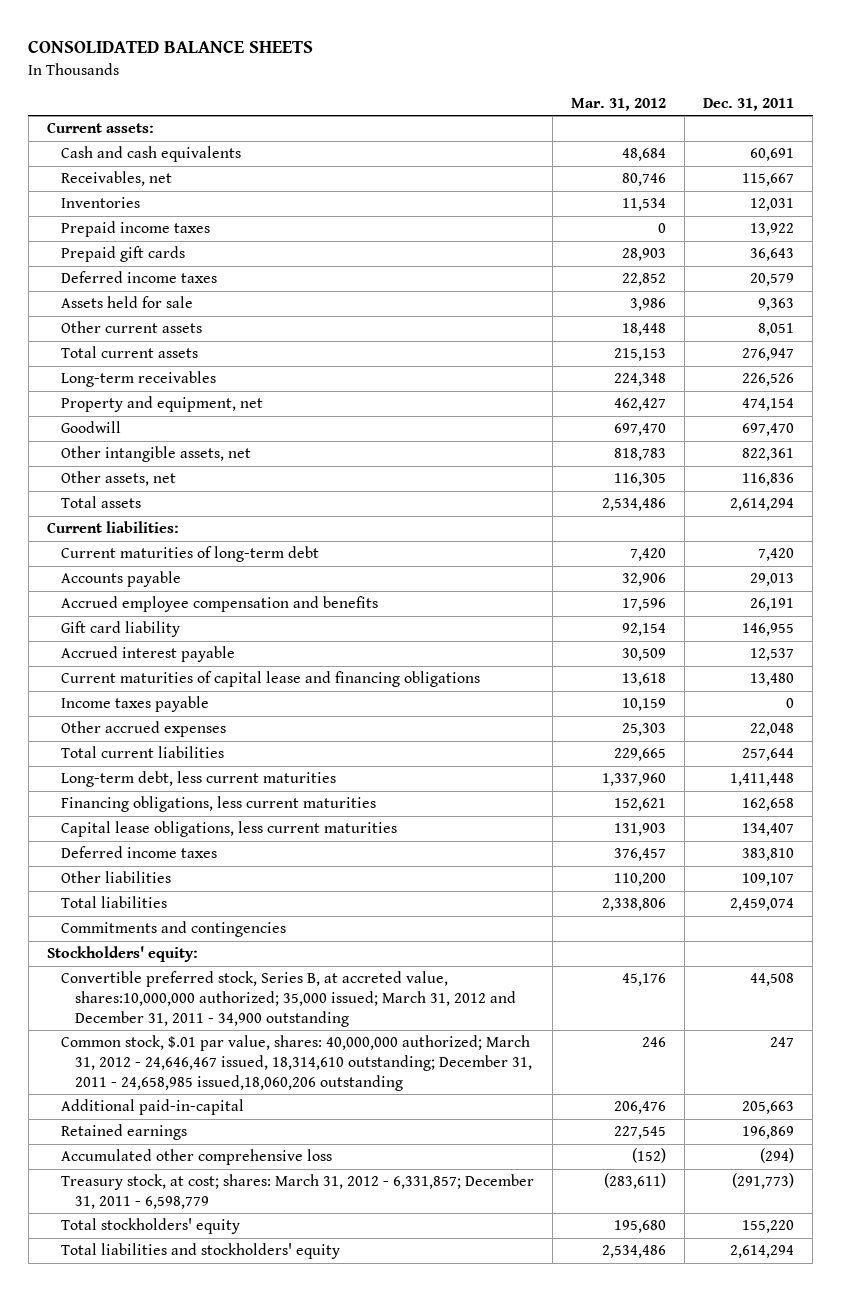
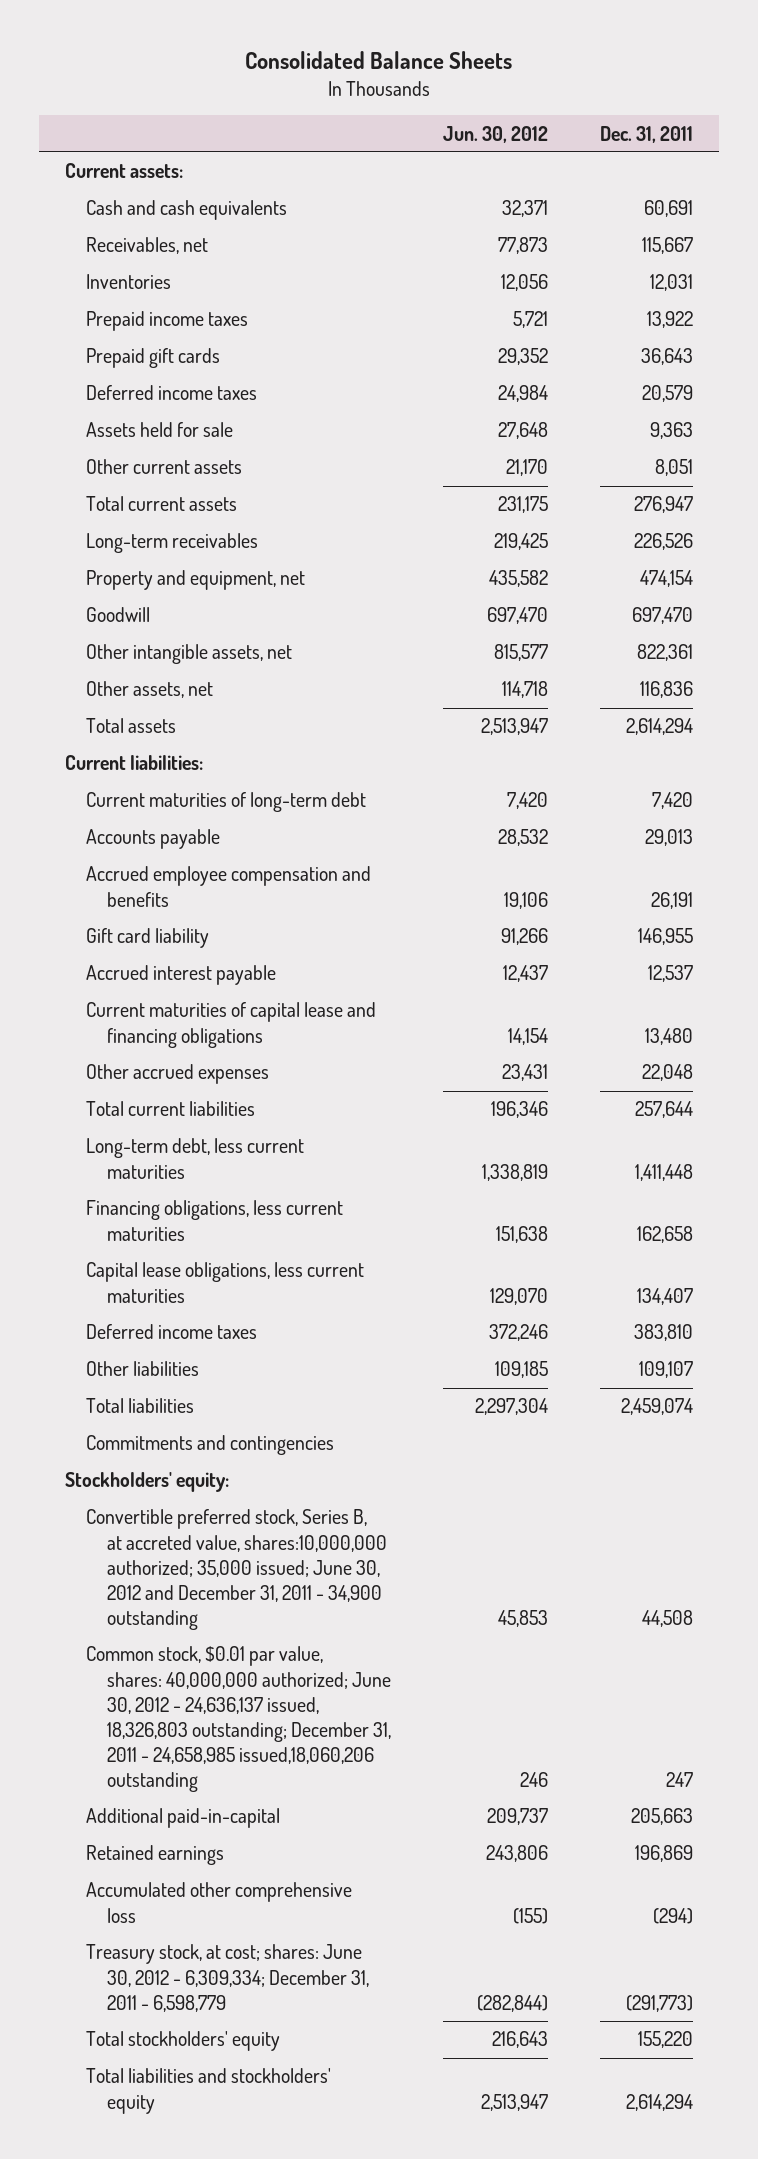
[28,40,314,54] CONSOLIDATED BALANCE SHEETS -> [245,51,513,70] Consolidated Balance Sheets
[571,98,667,112] Mar. 31, 2012 -> none
none -> [443,125,549,143] Jun. 30, 2012
[60,696,209,713] Income taxes payable -> none
[60,971,516,1027] Convertible preferred stock, Series B, at accreted value, shares:10,000,000 authorized; 35,000 issued; March 31, 2012 and December 31, 2011 - 34,900 outstanding -> [85,1509,387,1630] Convertible preferred stock, Series B, at accreted value, shares:10,000,000 authorized; 35,000 issued; June 30, 2012 and December 31, 2011 - 34,900 outstanding
[60,1035,532,1091] Common stock, $.01 par value, shares: 40,000,000 authorized; March 31, 2012 - 24,646,467 issued, 18,314,610 outstanding; December 31, 2011 - 24,658,985 issued,18,060,206 outstanding -> [85,1646,391,1792] Common stock, $0.01 par value, shares: 40,000,000 authorized; June 30, 2012 - 24,636,137 issued, 18,326,803 outstanding; December 31, 2011 - 24,658,985 issued,18,060,206 outstanding
[60,1174,534,1209] Treasury stock, at cost; shares: March 31, 2012 - 6,331,857; December 31, 2011 - 6,598,779 -> [85,1944,369,2012] Treasury stock, at cost; shares: June 30, 2012 - 6,309,334; December 31, 2011 - 6,598,779

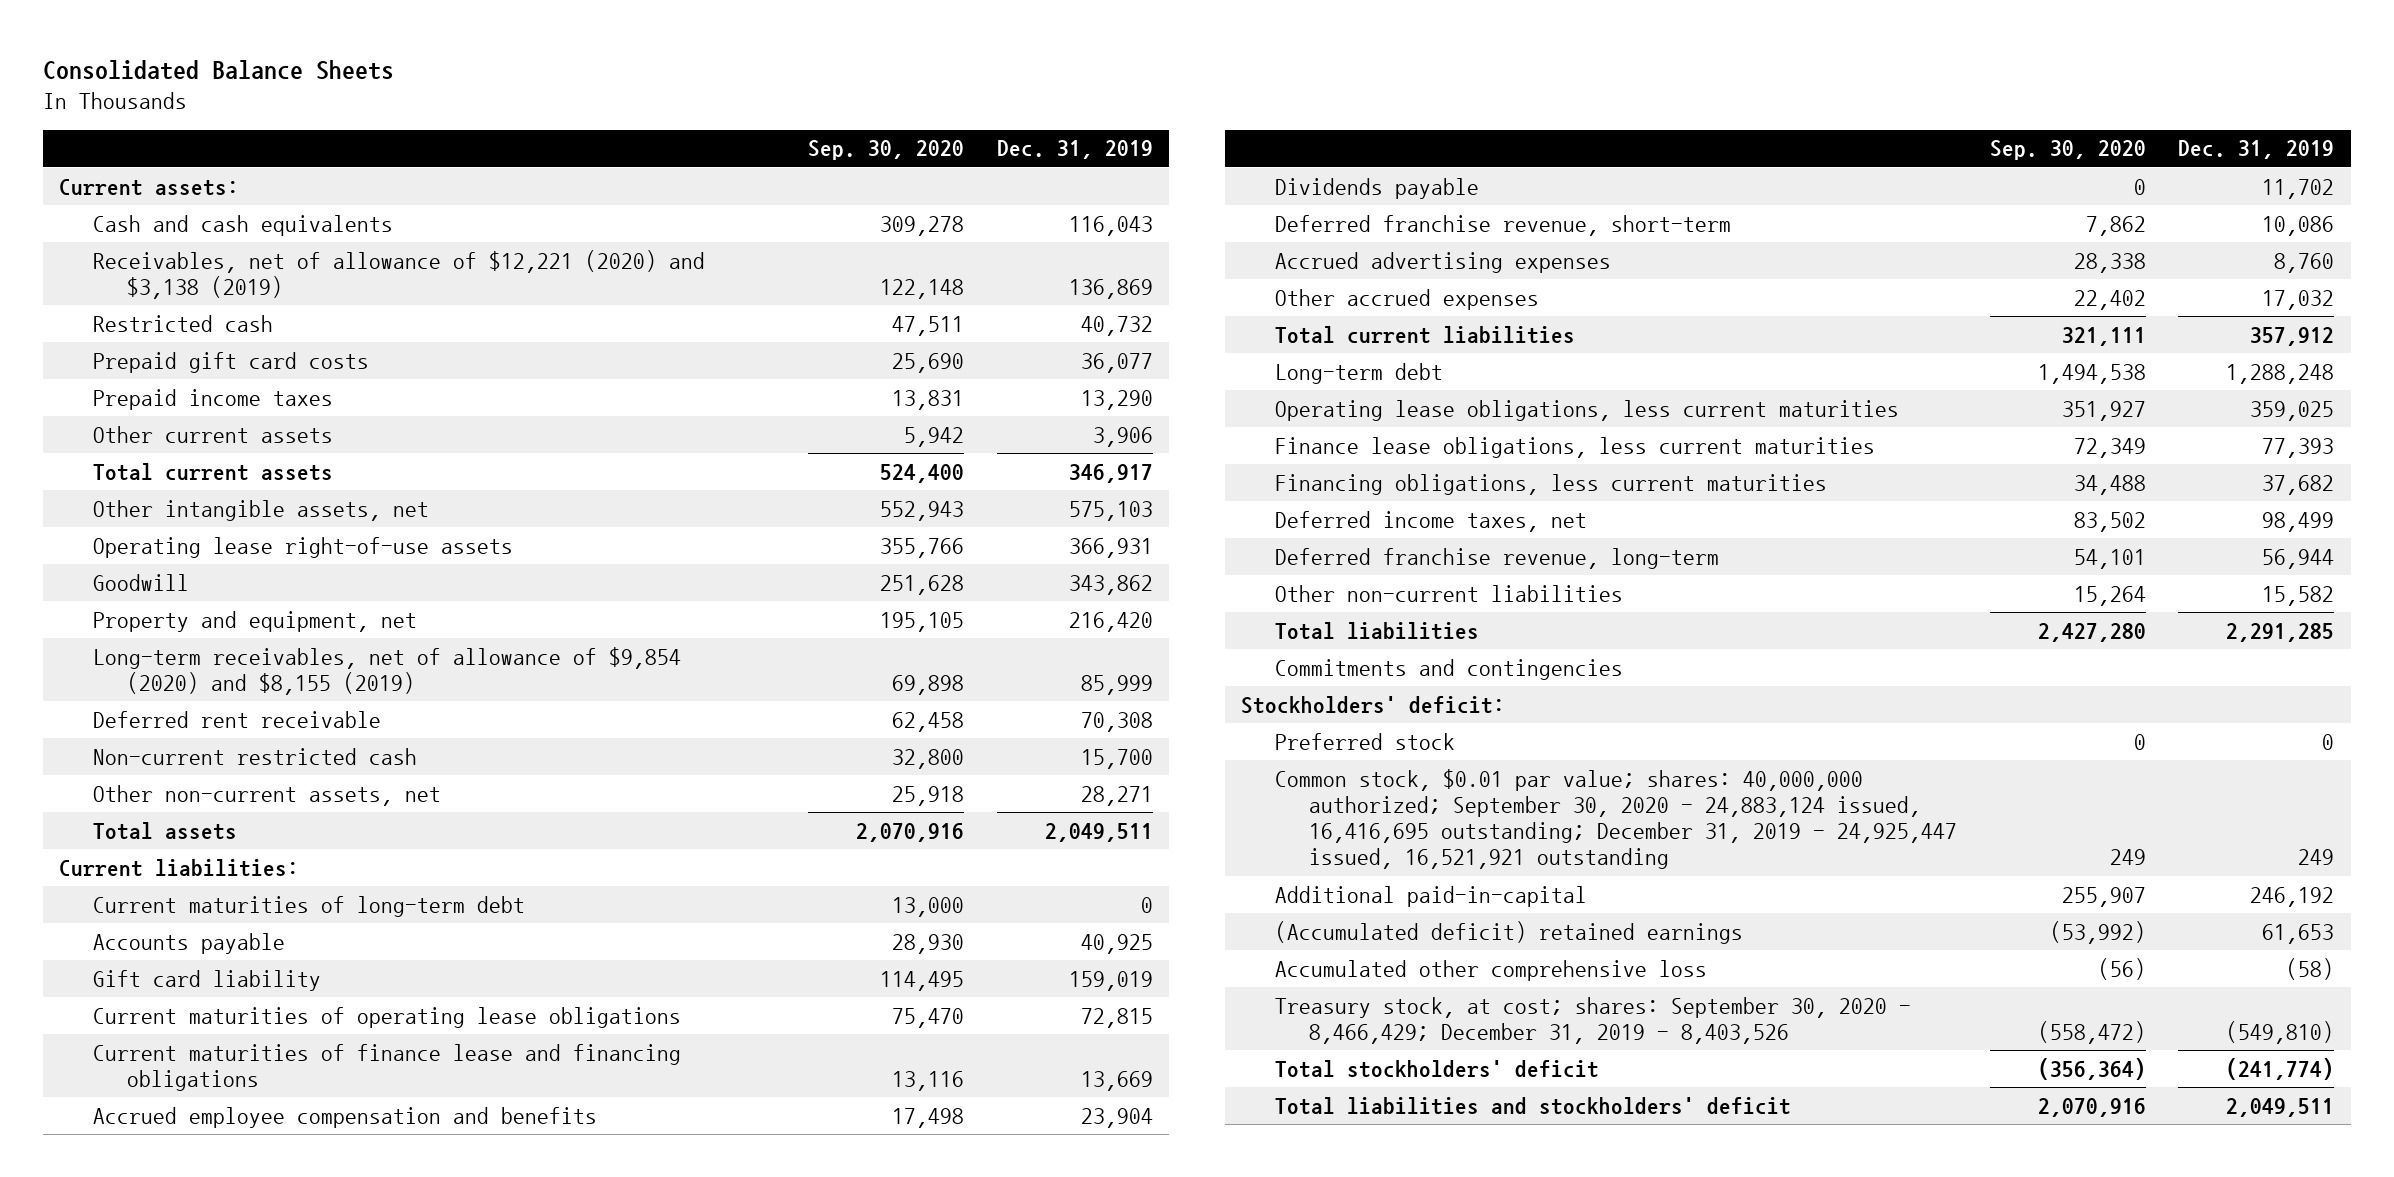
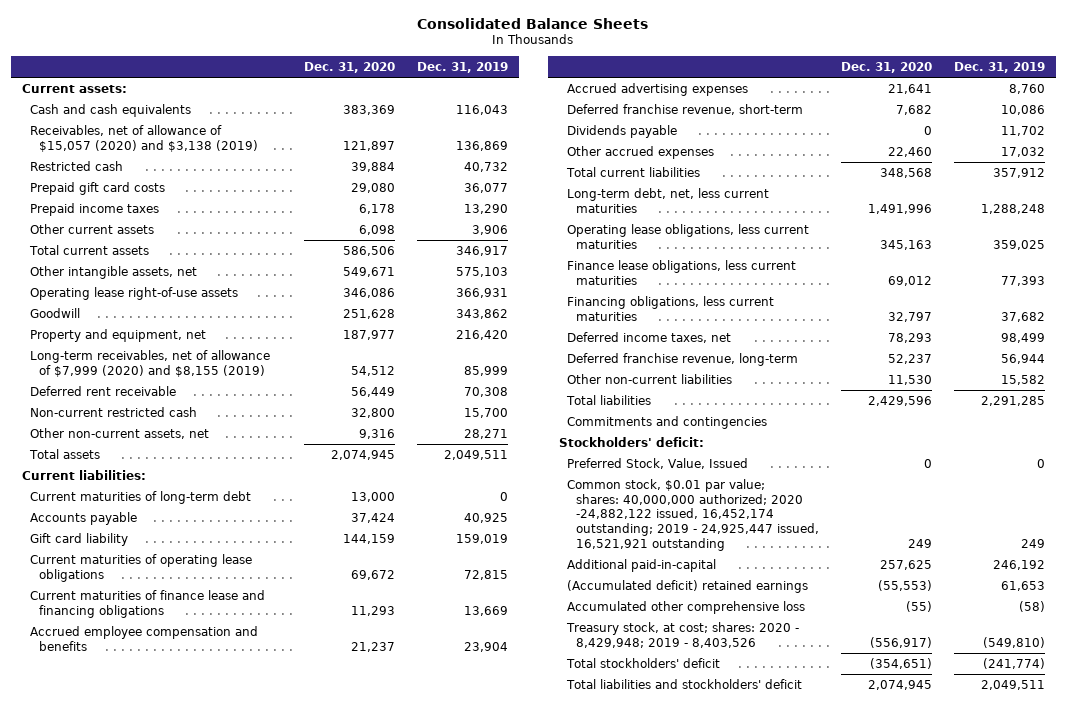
[808,140,965,161] Sep. 30, 2020 -> none
none -> [303,61,395,73] Dec. 31, 2020
[93,249,706,299] Receivables, net of allowance of $12,221 (2020) and $3,138 (2019) -> [30,124,258,152] Receivables, net of allowance of $15,057 (2020) and $3,138 (2019)
[93,646,682,695] Long-term receivables, net of allowance of $9,854 (2020) and $8,155 (2019) -> [30,349,271,377] Long-term receivables, net of allowance of $7,999 (2020) and $8,155 (2019)
[1275,214,1732,236] Deferred franchise revenue, short-term -> [567,103,804,115] Deferred franchise revenue, short-term
[1275,177,1480,199] Dividends payable -> [567,124,678,138] Dividends payable
[1275,362,1444,384] Long-term debt -> [567,187,770,213] Long-term debt, net, less current maturities
[1275,732,1456,750] Preferred stock -> [567,457,749,469] Preferred Stock, Value, Issued
[1275,768,1958,870] Common stock, $0.01 par value; shares: 40,000,000 authorized; September 30, 2020 - 24,883,124 issued, 16,416,695 outstanding; December 31, 2019 - 24,925,447 issued, 16,521,921 outstanding -> [567,478,819,551] Common stock, $0.01 par value; shares: 40,000,000 authorized; 2020 -24,882,122 issued, 16,452,174 outstanding; 2019 - 24,925,447 issued, 16,521,921 outstanding
[1275,996,1912,1044] Treasury stock, at cost; shares: September 30, 2020 - 8,466,429; December 31, 2019 - 8,403,526 -> [566,621,800,648] Treasury stock, at cost; shares: 2020 - 8,429,948; 2019 - 8,403,526

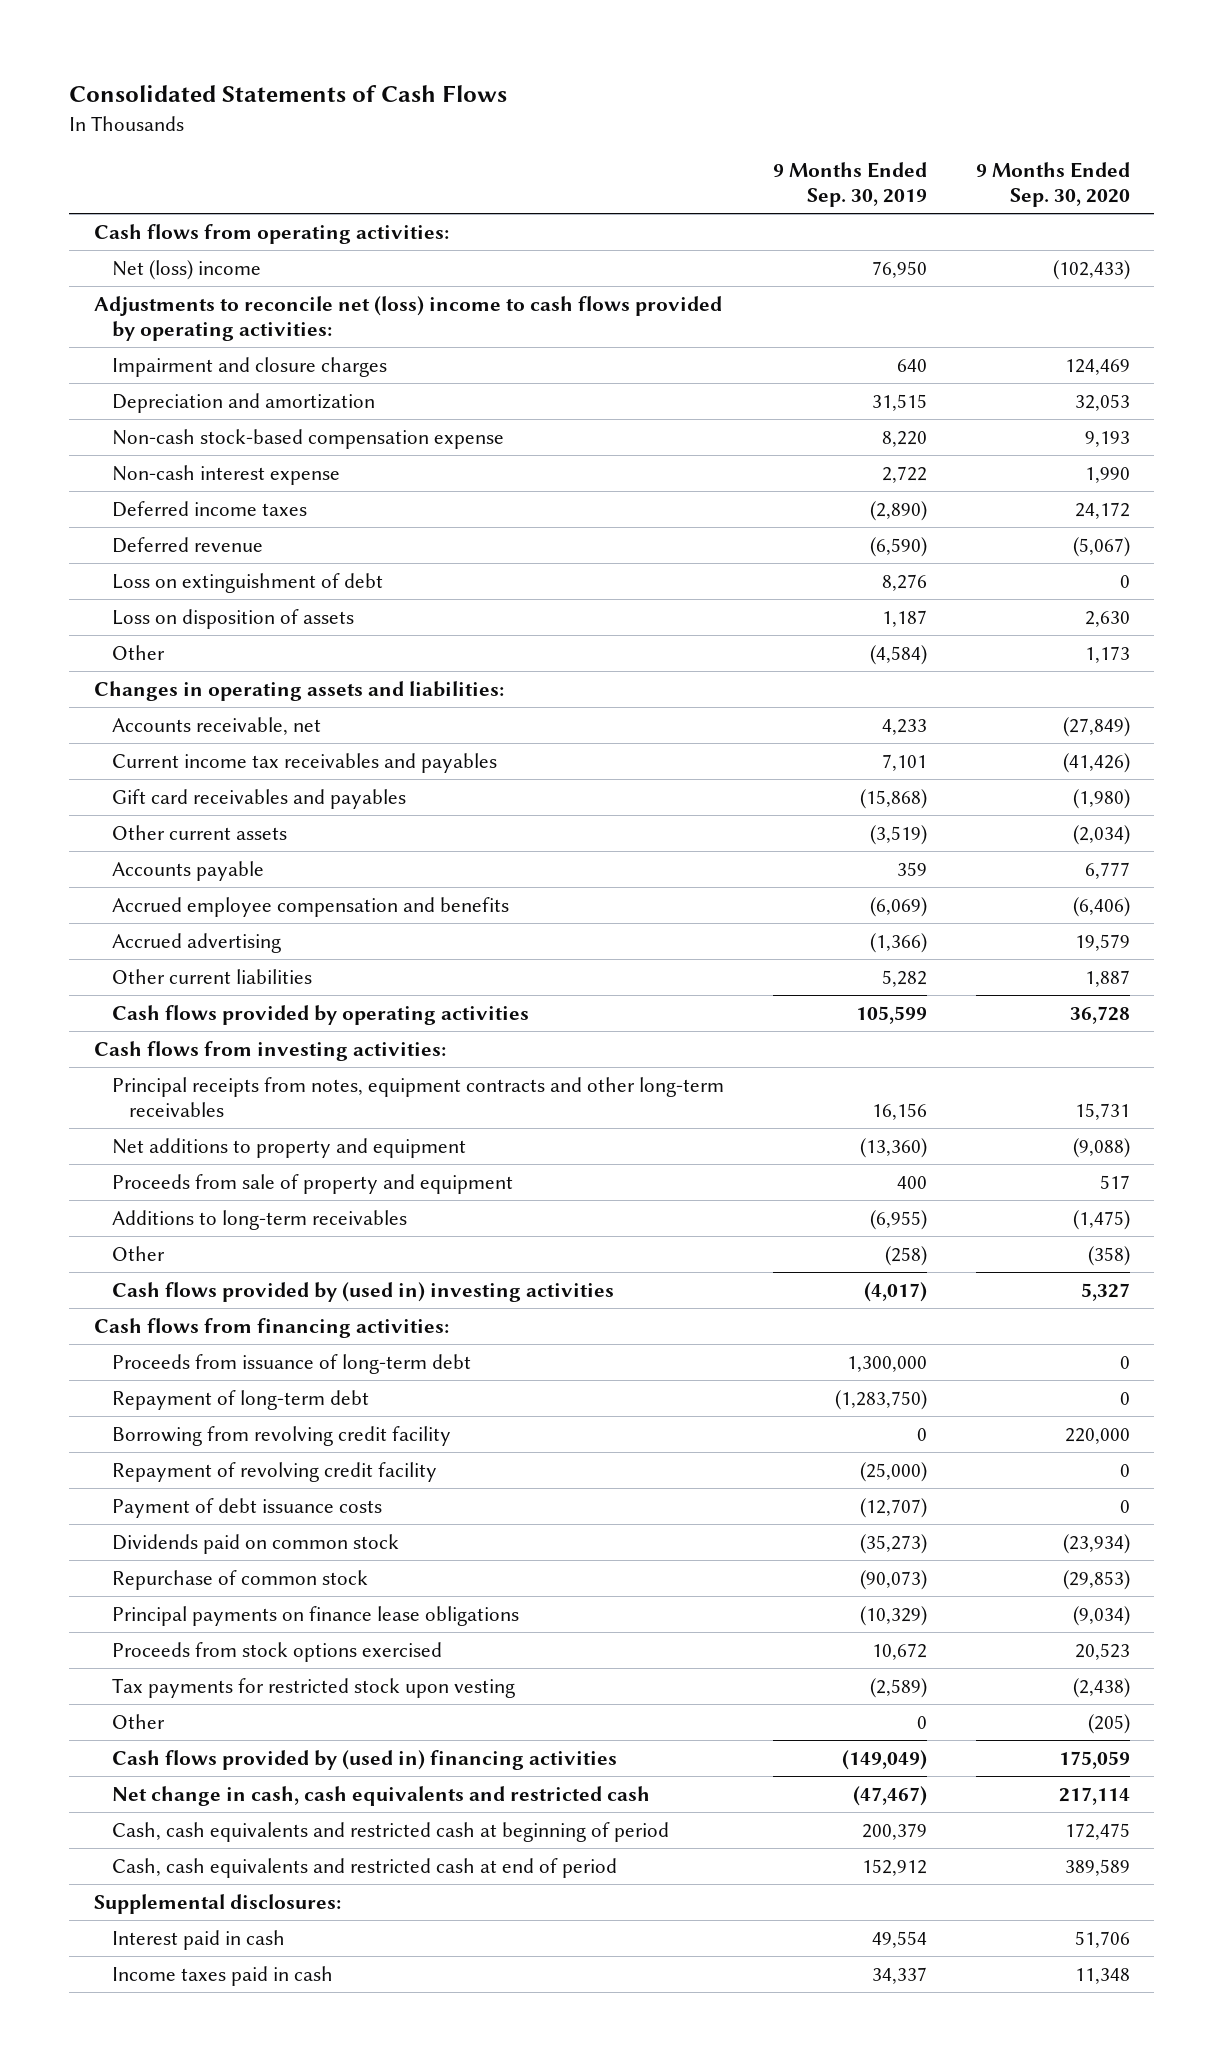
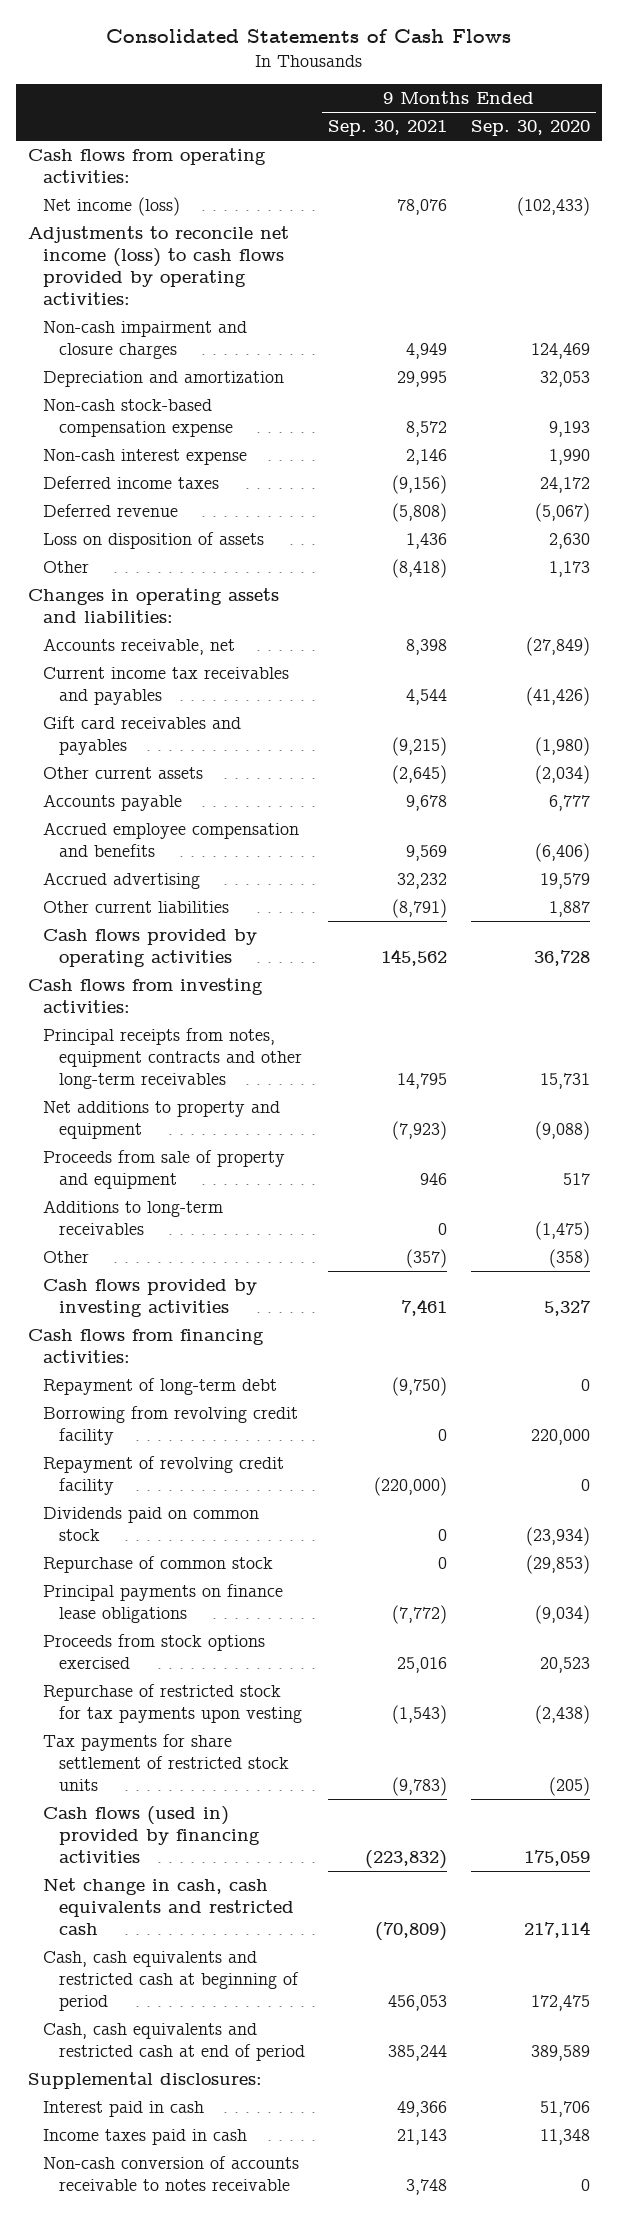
[772,161,927,207] 9 Months Ended Sep. 30, 2019 -> none
none -> [328,120,448,137] Sep. 30, 2021
[111,260,261,281] Net (loss) income -> [43,197,181,217] Net income (loss)
[93,296,722,342] Adjustments to reconcile net (loss) income to cash flows provided by operating activities: -> [28,226,290,305] Adjustments to reconcile net income (loss) to cash flows provided by operating activities:
[111,357,387,378] Impairment and closure charges -> [43,321,248,359] Non-cash impairment and closure charges
[111,573,383,594] Loss on extinguishment of debt -> none
[111,1282,614,1303] Cash flows provided by (used in) investing activities -> [43,1279,258,1317] Cash flows provided by investing activities
[111,1354,471,1375] Proceeds from issuance of long-term debt -> none
[111,1498,382,1519] Payment of debt issuance costs -> none
[111,1714,165,1730] Other -> none
[111,1678,515,1699] Tax payments for restricted stock upon vesting -> [43,1684,302,1723] Repurchase of restricted stock for tax payments upon vesting
none -> [43,1734,289,1791] Tax payments for share settlement of restricted stock units
[111,1750,617,1771] Cash flows provided by (used in) financing activities -> [43,1806,260,1863] Cash flows (used in) provided by financing activities
none -> [43,2156,300,2191] Non-cash conversion of accounts receivable to notes receivable

